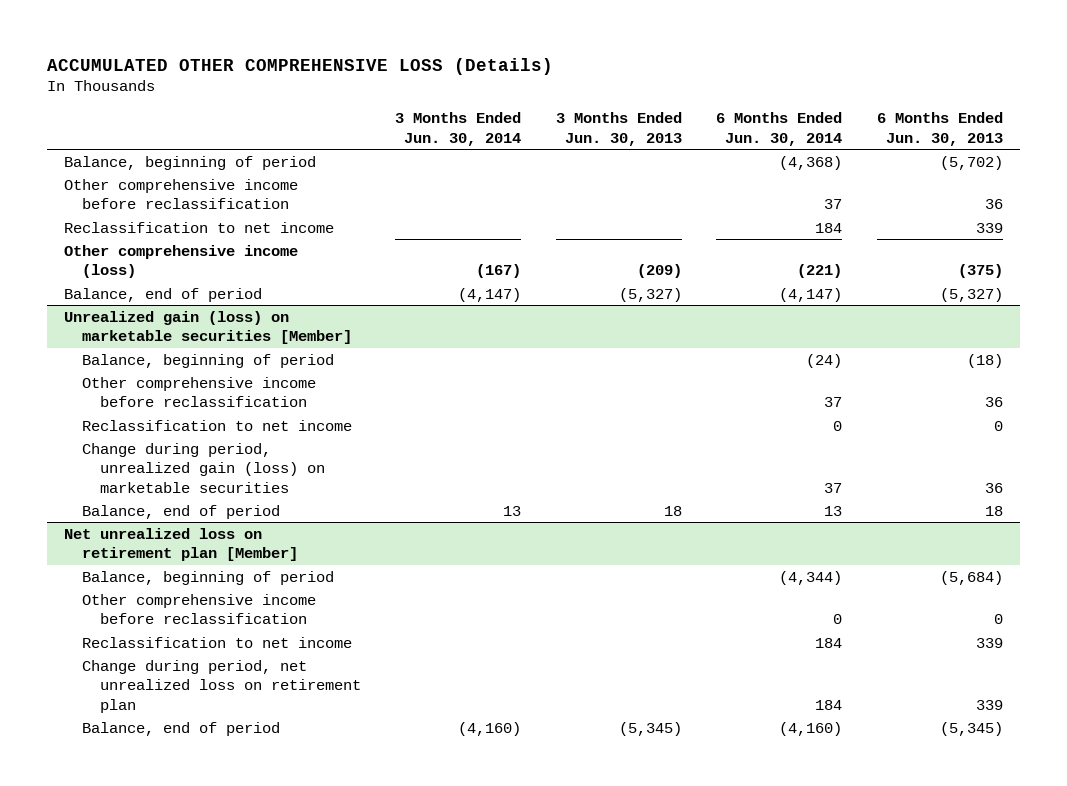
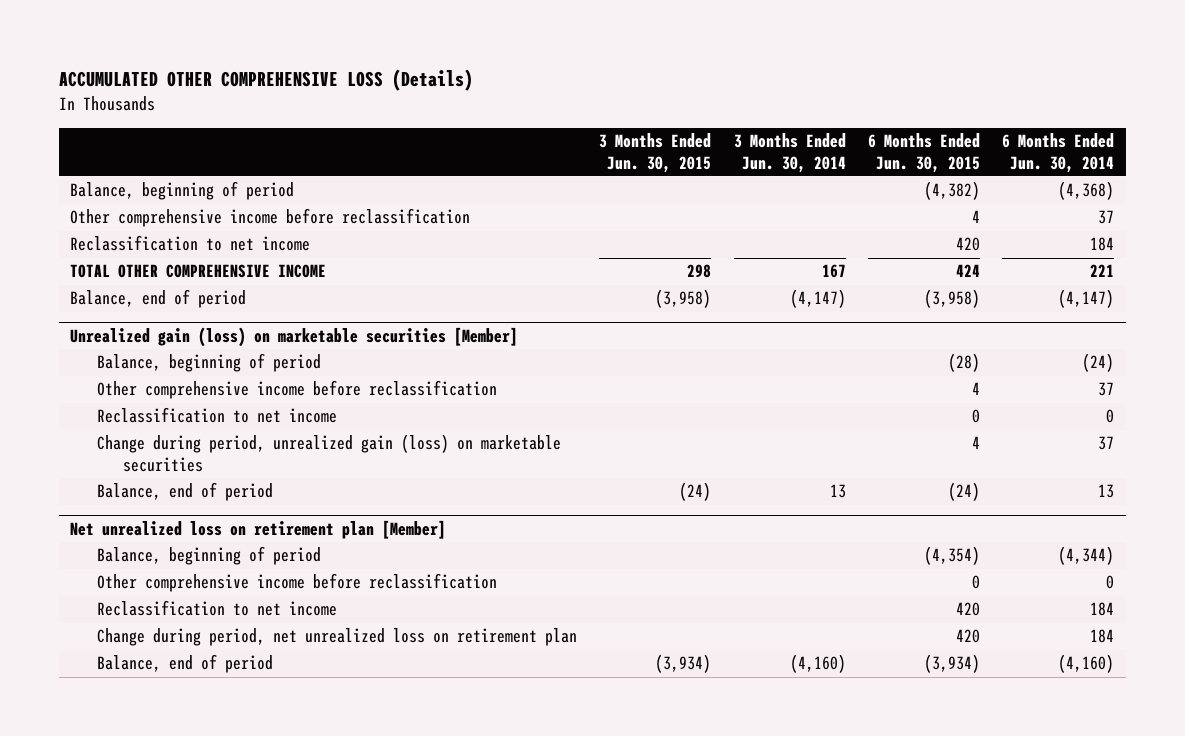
[555,112,682,146] 3 Months Ended Jun. 30, 2013 -> none
[876,112,1003,146] 6 Months Ended Jun. 30, 2013 -> none
none -> [599,133,712,173] 3 Months Ended Jun. 30, 2015
none -> [867,133,980,173] 6 Months Ended Jun. 30, 2015
[64,244,299,279] Other comprehensive income (loss) -> [70,264,327,279] TOTAL OTHER COMPREHENSIVE INCOME
[476,264,522,279] (167) -> [821,264,846,279] 167
[797,264,843,279] (221) -> [1090,264,1115,278] 221

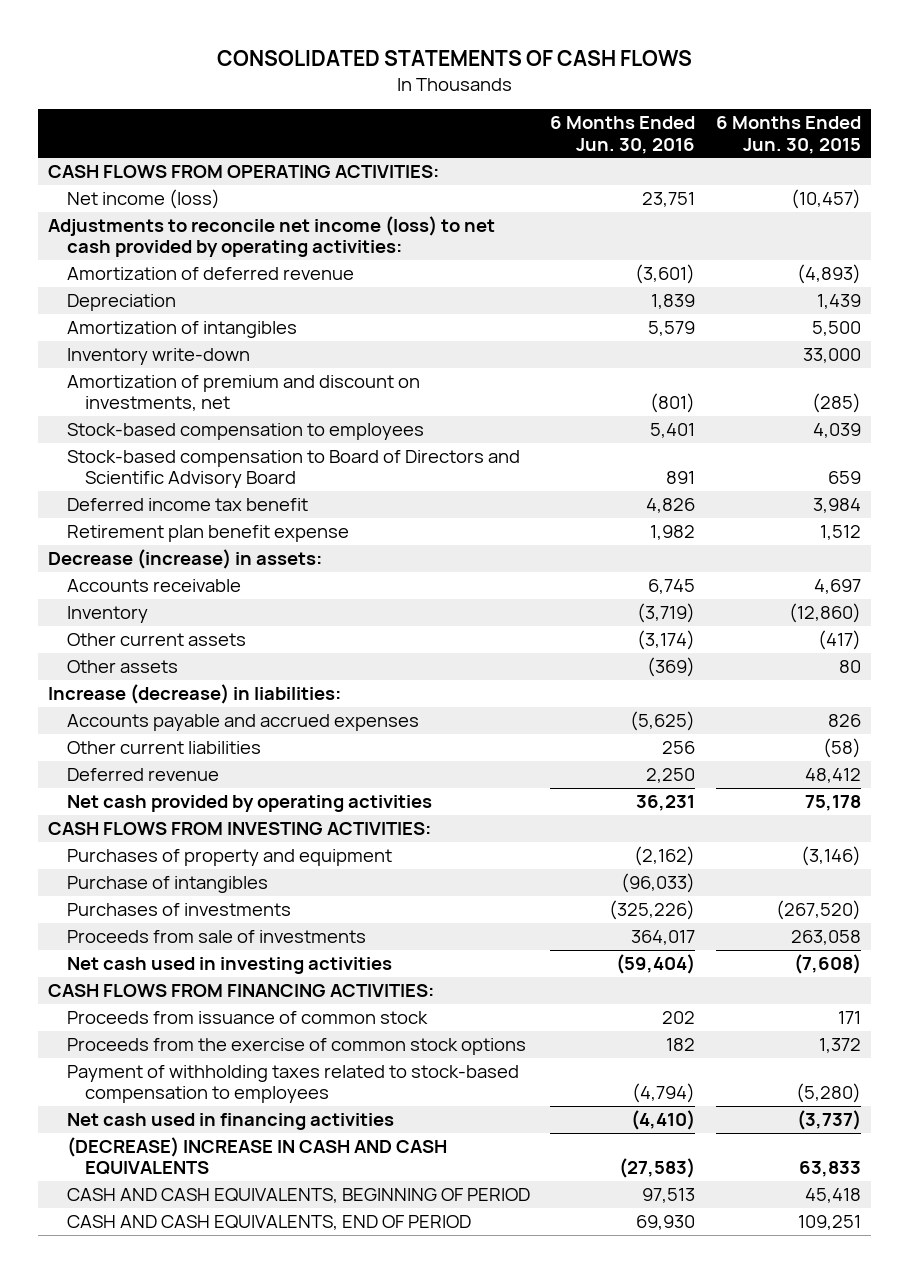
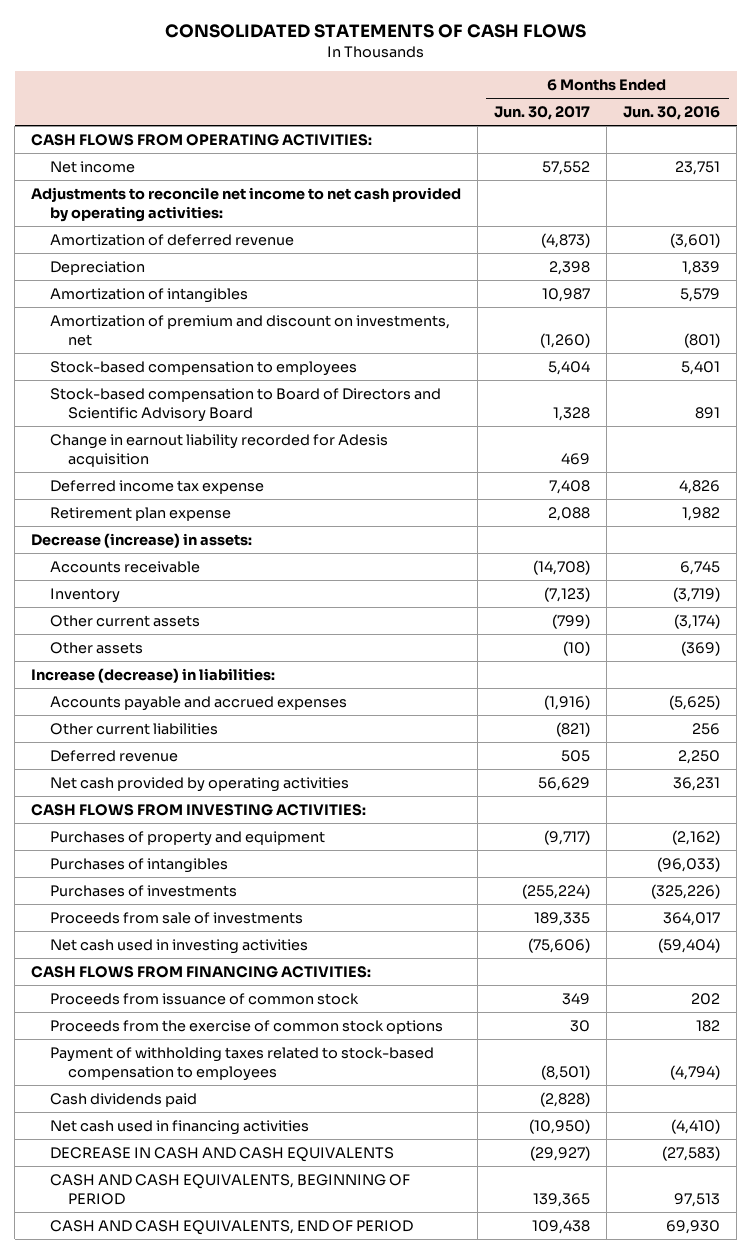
[716,116,862,154] 6 Months Ended Jun. 30, 2015 -> none
none -> [494,106,591,121] Jun. 30, 2017
[66,188,220,209] Net income (loss) -> [49,160,135,173] Net income
[48,215,496,258] Adjustments to reconcile net income (loss) to net cash provided by operating activities: -> [31,186,462,222] Adjustments to reconcile net income to net cash provided by operating activities:
[66,347,250,365] Inventory write-down -> none
none -> [49,433,388,467] Change in earnout liability recorded for Adesis acquisition
[66,497,308,511] Deferred income tax benefit -> [49,479,264,494] Deferred income tax expense
[66,524,349,542] Retirement plan benefit expense -> [49,506,231,521] Retirement plan expense
[66,875,268,893] Purchase of intangibles -> [49,857,228,873] Purchases of intangibles
none -> [49,1092,197,1107] Cash dividends paid
[66,1136,447,1176] (DECREASE) INCREASE IN CASH AND CASH EQUIVALENTS -> [49,1146,394,1162] DECREASE IN CASH AND CASH EQUIVALENTS

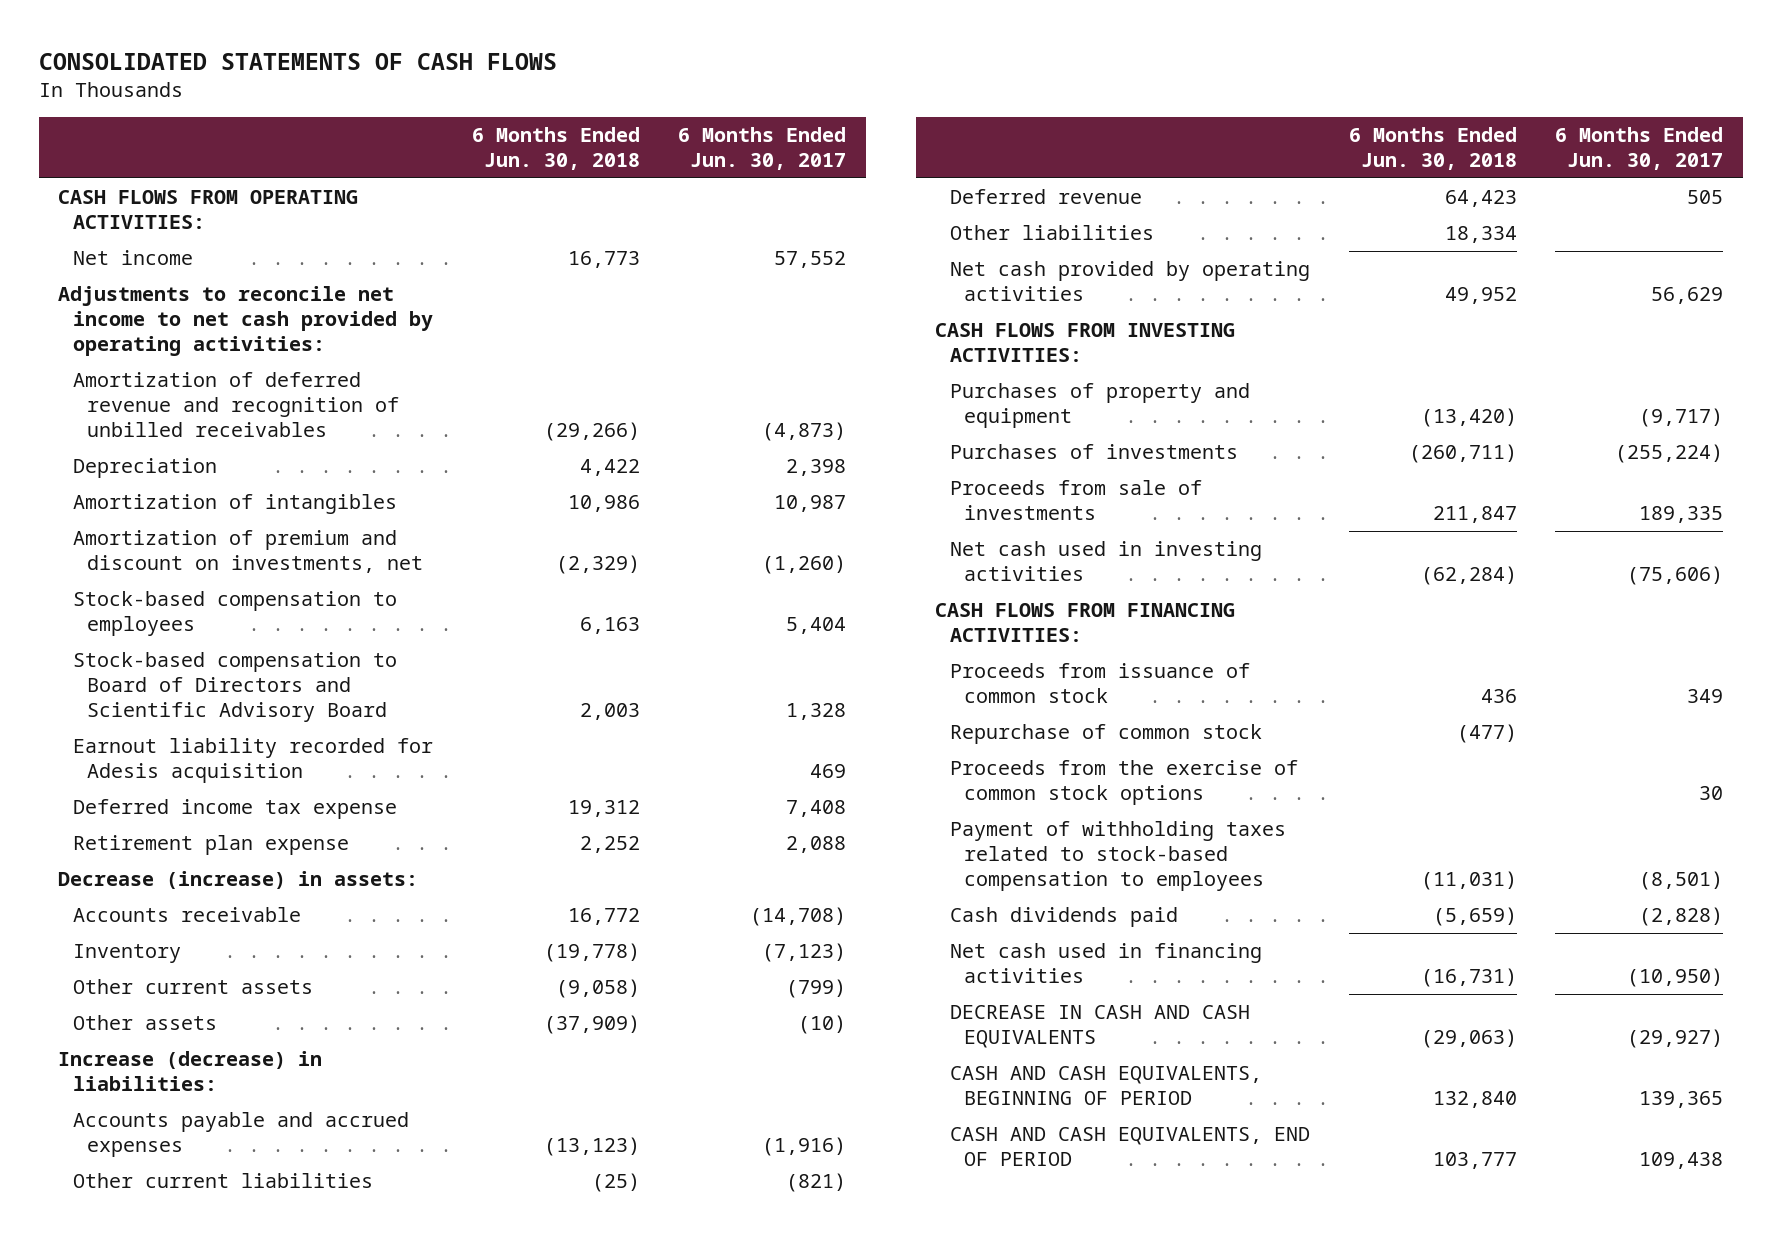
[623,106,721,121] Jun. 30, 2016 -> none
none -> [471,127,640,170] 6 Months Ended Jun. 30, 2018
[49,233,294,246] Amortization of deferred revenue -> [72,372,400,437] Amortization of deferred revenue and recognition of unbilled receivables
[49,433,388,467] Change in earnout liability recorded for Adesis acquisition -> [72,738,433,784] Earnout liability recorded for Adesis acquisition
none -> [949,225,1154,241] Other liabilities
[49,857,228,873] Purchases of intangibles -> none
none -> [949,724,1262,745] Repurchase of common stock

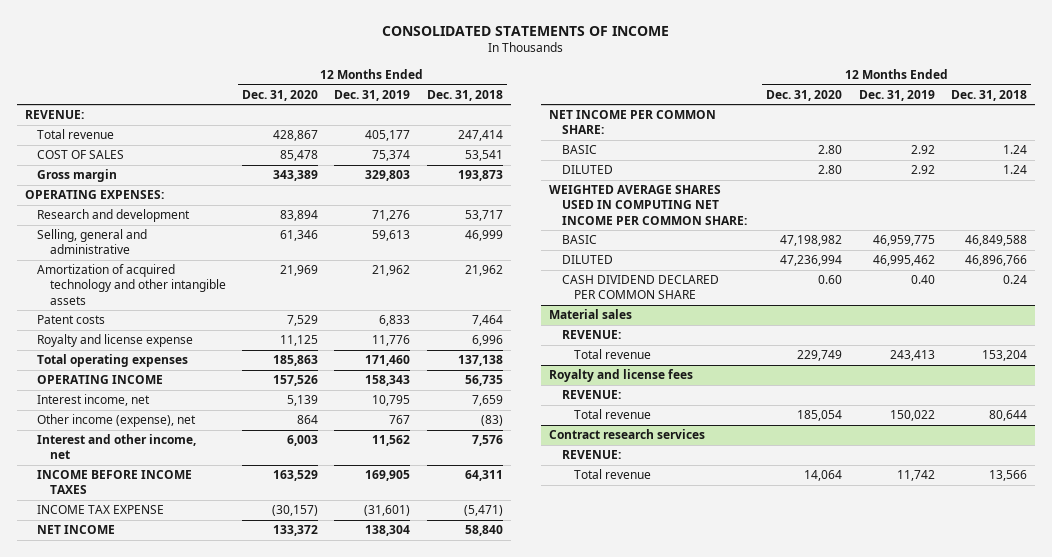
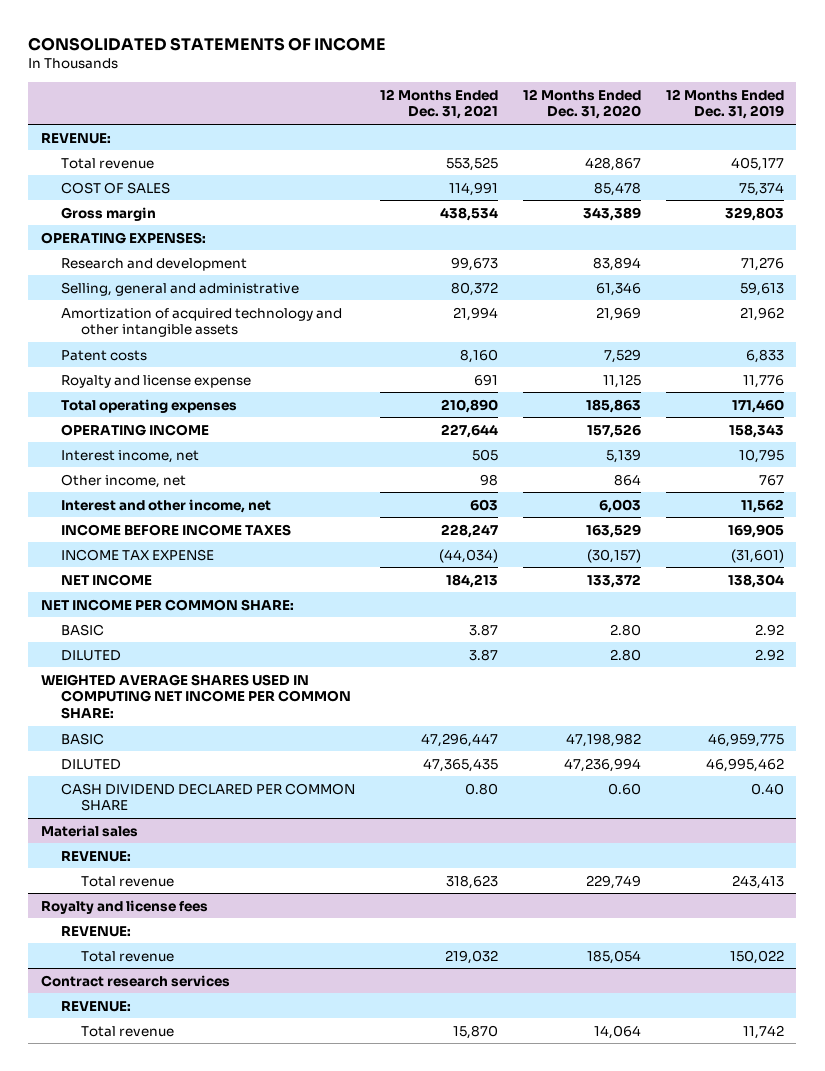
[426,89,503,101] Dec. 31, 2018 -> none
none -> [379,88,498,120] 12 Months Ended Dec. 31, 2021
[37,414,197,428] Other income (expense), net -> [60,473,186,488] Other income, net

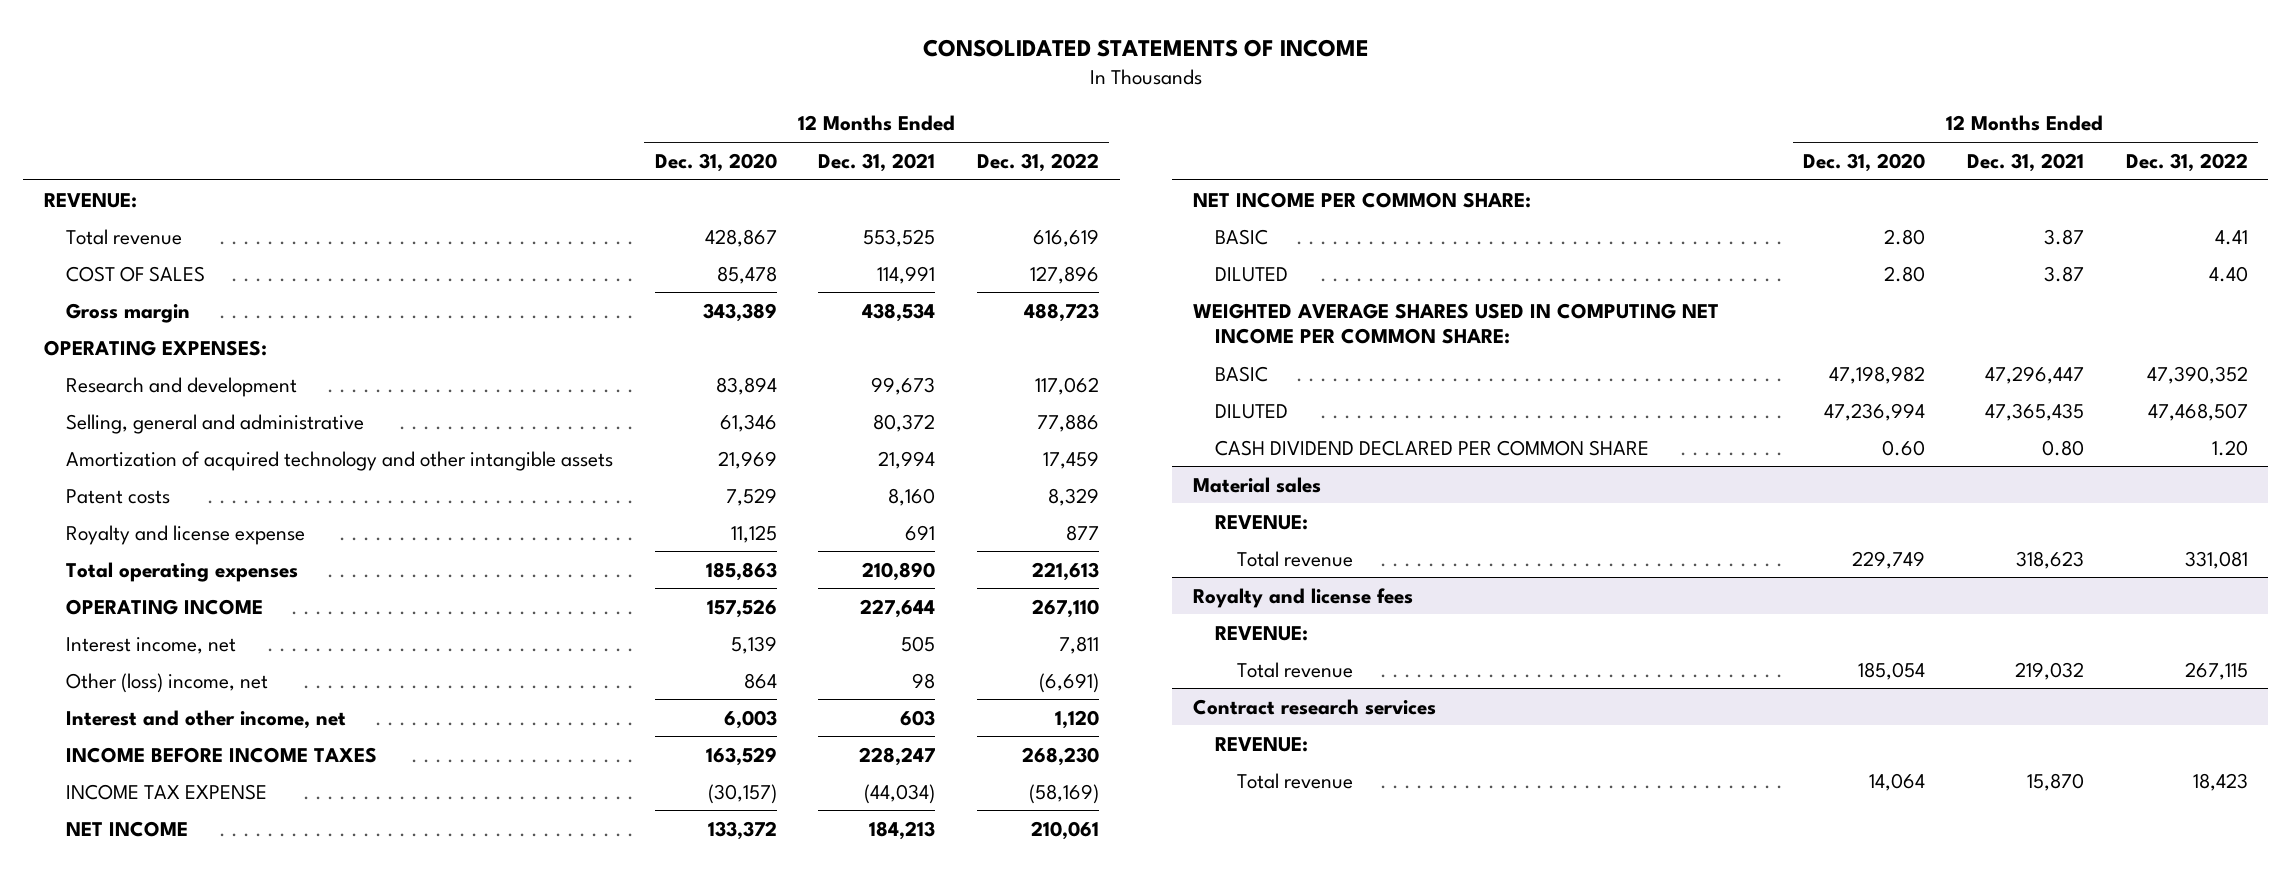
[665,88,784,120] 12 Months Ended Dec. 31, 2019 -> none
none -> [976,152,1099,172] Dec. 31, 2022
[60,473,186,488] Other income, net -> [66,672,269,693] Other (loss) income, net

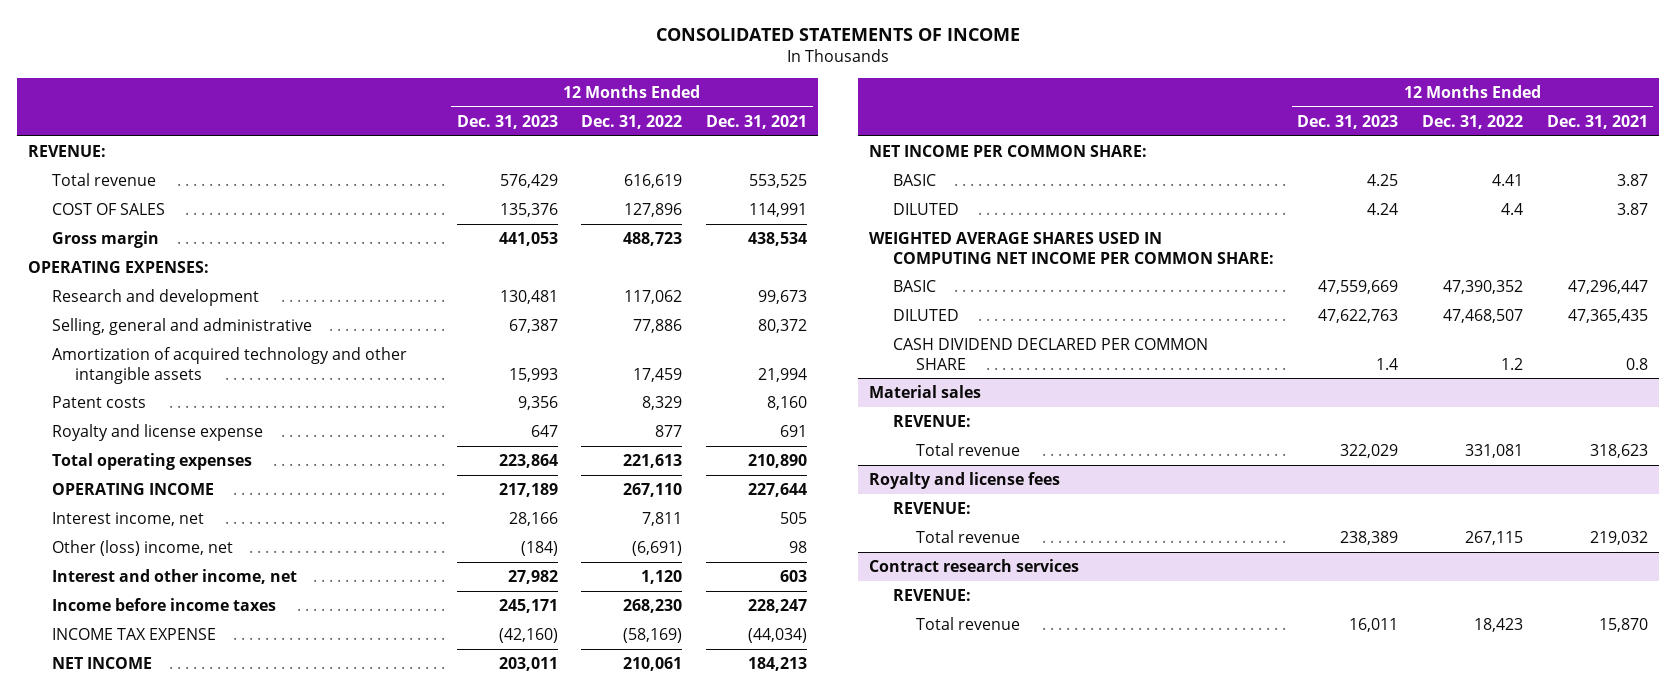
[654,152,777,172] Dec. 31, 2020 -> none
none -> [456,114,558,129] Dec. 31, 2023
[66,746,378,763] INCOME BEFORE INCOME TAXES -> [51,597,276,611] Income before income taxes
[2208,265,2248,282] 4.40 -> [1501,202,1524,215] 4.4
[2041,439,2084,456] 0.80 -> [1625,357,1648,370] 0.8
[2211,439,2248,456] 1.20 -> [1501,357,1524,370] 1.2

